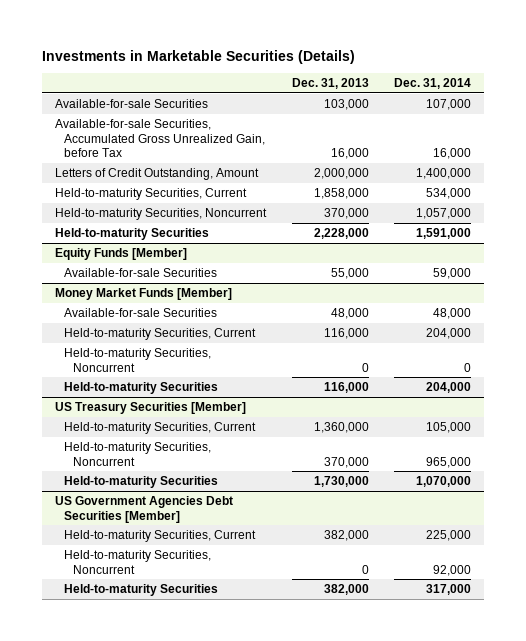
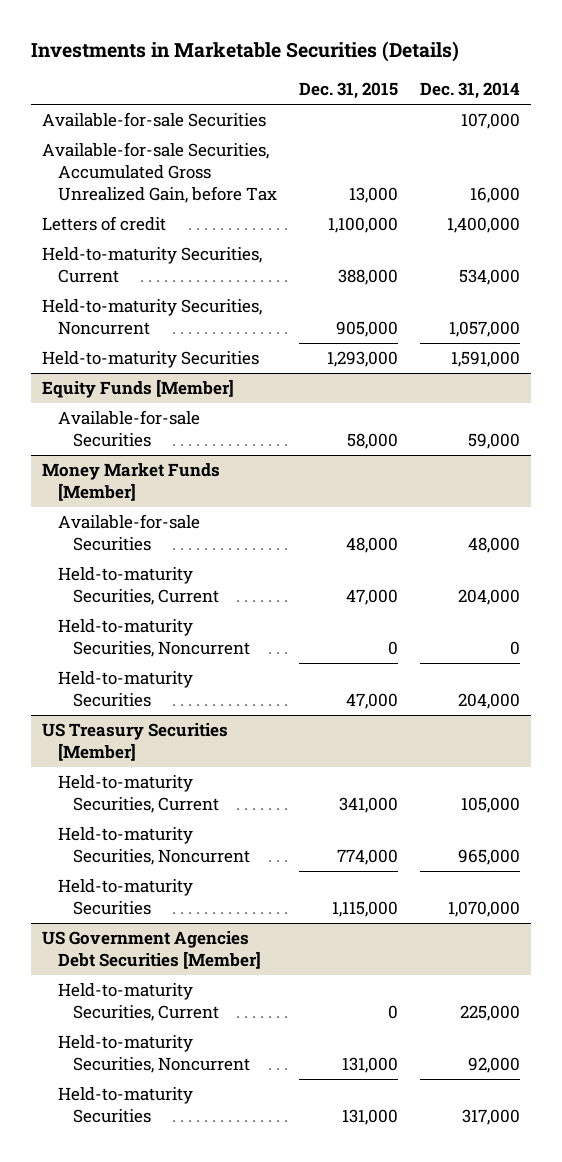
[291,77,369,89] Dec. 31, 2013 -> none
none -> [298,82,398,100] Dec. 31, 2015
[54,168,259,181] Letters of Credit Outstanding, Amount -> [41,216,166,232] Letters of credit

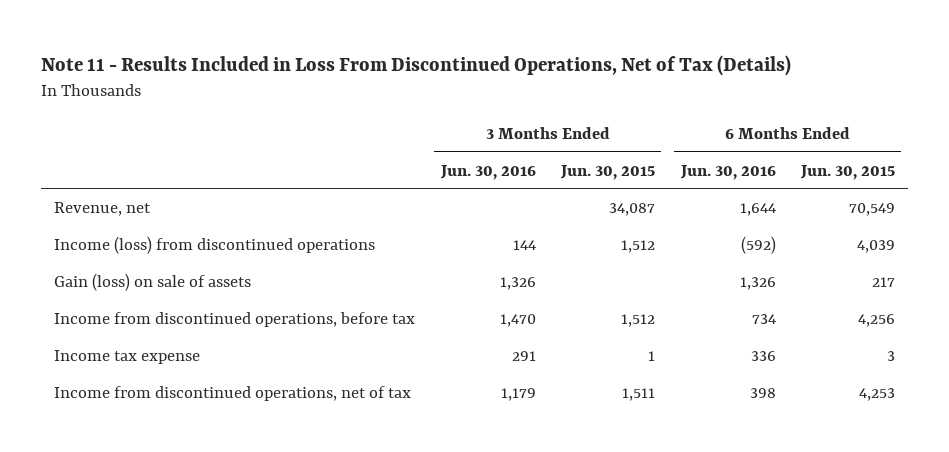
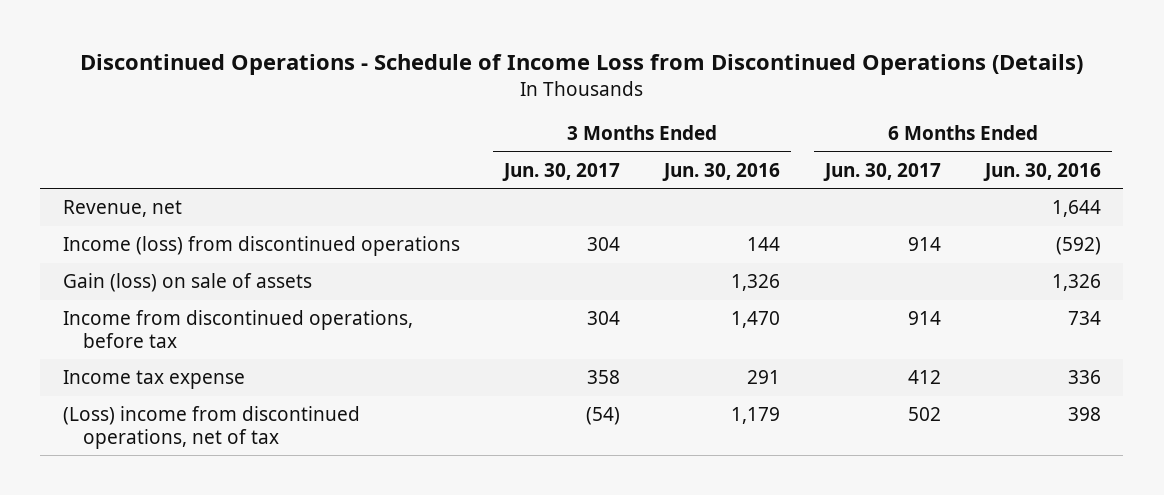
[41,54,792,76] Note 11 - Results Included in Loss From Discontinued Operations, Net of Tax (Details) -> [79,54,1083,76] Discontinued Operations - Schedule of Income Loss from Discontinued Operations (Details)
[560,164,656,180] Jun. 30, 2015 -> none
[800,164,896,180] Jun. 30, 2015 -> none
none -> [501,162,620,181] Jun. 30, 2017
none -> [822,162,941,181] Jun. 30, 2017
[54,385,412,401] Income from discontinued operations, net of tax -> [62,406,360,449] (Loss) income from discontinued operations, net of tax

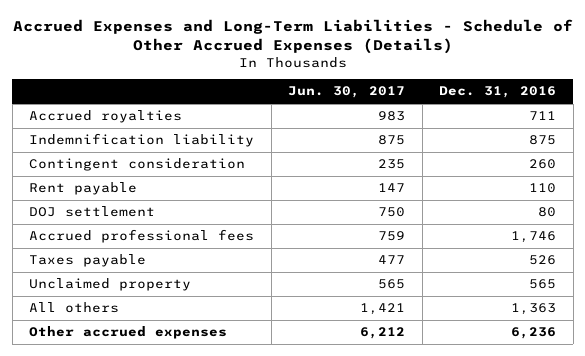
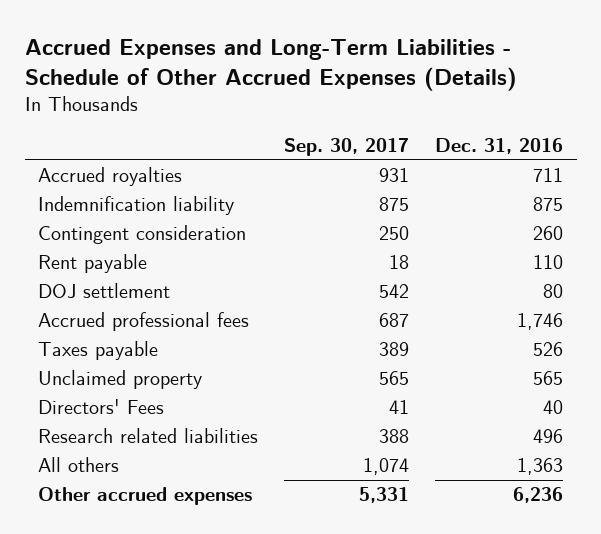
[288,86,406,99] Jun. 30, 2017 -> none
none -> [284,138,410,157] Sep. 30, 2017
none -> [37,399,164,415] Directors' Fees
none -> [37,428,258,444] Research related liabilities

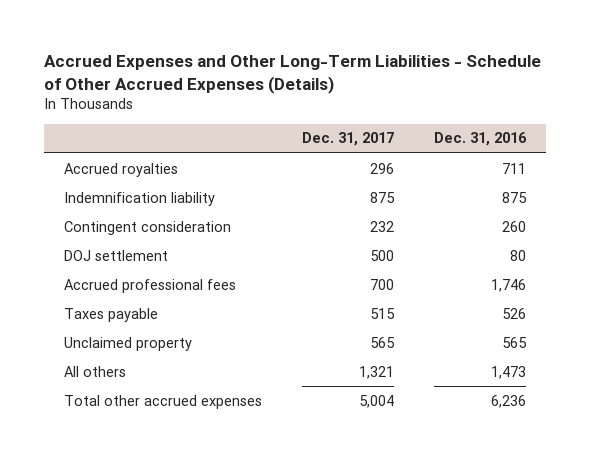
[24,38,517,92] Accrued Expenses and Long-Term Liabilities - Schedule of Other Accrued Expenses (Details) -> [44,54,542,94] Accrued Expenses and Other Long-Term Liabilities - Schedule of Other Accrued Expenses (Details)
[284,138,410,157] Sep. 30, 2017 -> none
none -> [302,132,395,147] Dec. 31, 2017
[37,254,147,274] Rent payable -> none
[37,399,164,415] Directors' Fees -> none
[37,428,258,444] Research related liabilities -> none
[517,458,564,476] 1,363 -> [491,365,527,379] 1,473
[37,487,252,506] Other accrued expenses -> [64,394,263,409] Total other accrued expenses

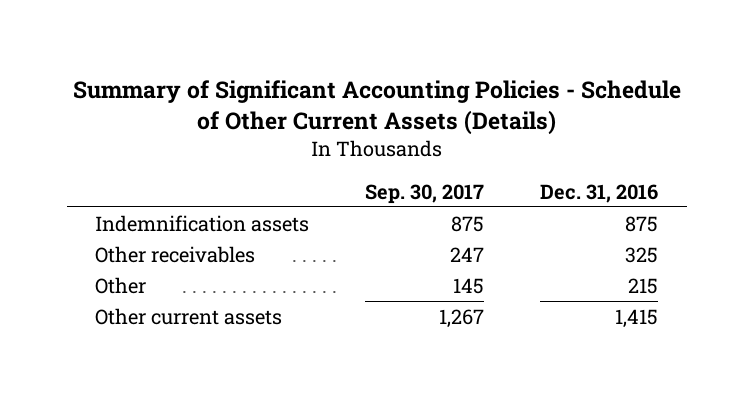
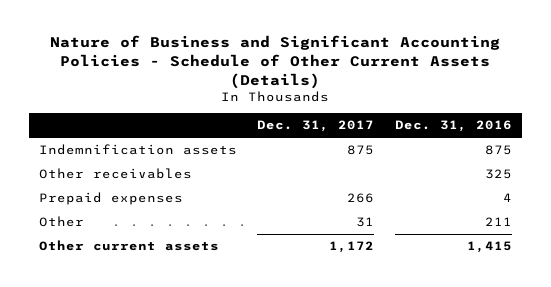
[72,79,681,135] Summary of Significant Accounting Policies - Schedule of Other Current Assets (Details) -> [50,35,501,89] Nature of Business and Significant Accounting Policies - Schedule of Other Current Assets (Details)
[365,183,485,204] Sep. 30, 2017 -> none
none -> [257,120,375,133] Dec. 31, 2017
none -> [38,192,183,206] Prepaid expenses
[628,277,659,294] 215 -> [485,217,513,227] 211

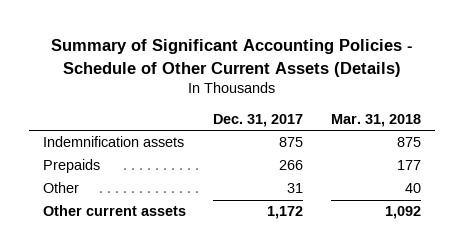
[50,35,501,89] Nature of Business and Significant Accounting Policies - Schedule of Other Current Assets (Details) -> [50,39,413,77] Summary of Significant Accounting Policies - Schedule of Other Current Assets (Details)
[395,120,513,133] Dec. 31, 2016 -> none
none -> [331,114,422,128] Mar. 31, 2018
[38,168,192,180] Other receivables -> none
[38,192,183,206] Prepaid expenses -> [42,159,100,174] Prepaids

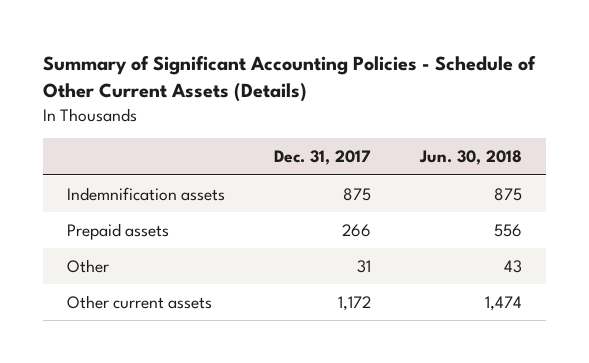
[331,114,422,128] Mar. 31, 2018 -> none
none -> [418,150,522,166] Jun. 30, 2018
[42,159,100,174] Prepaids -> [67,222,170,240] Prepaid assets

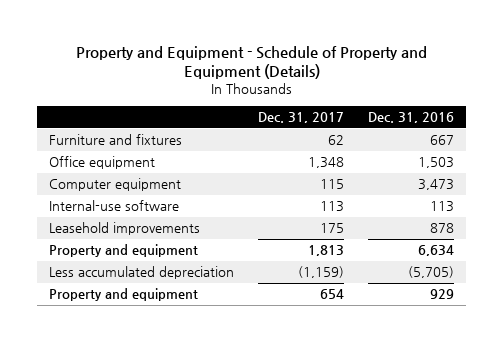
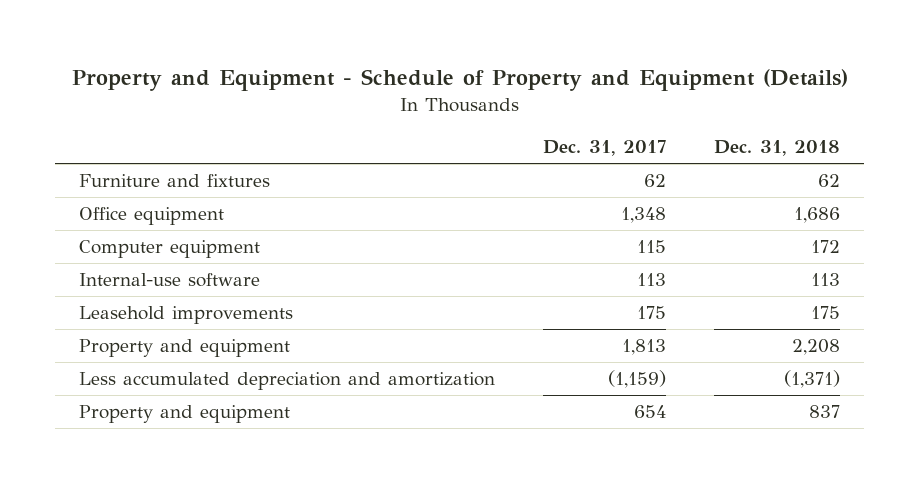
[368,112,455,124] Dec. 31, 2016 -> none
none -> [714,140,841,157] Dec. 31, 2018
[49,266,235,280] Less accumulated depreciation -> [79,372,496,391] Less accumulated depreciation and amortization

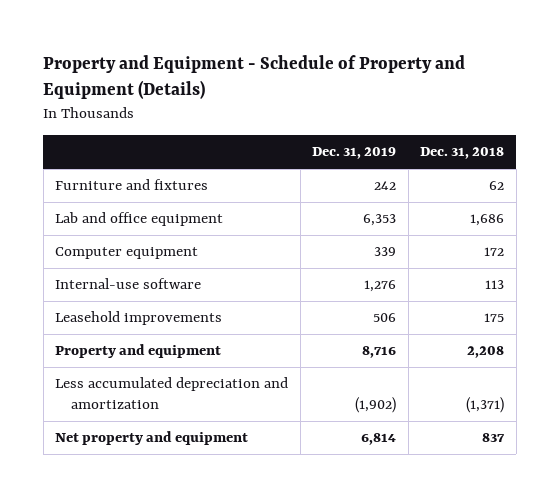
[543,140,667,157] Dec. 31, 2017 -> none
none -> [312,147,397,160] Dec. 31, 2019
[79,207,225,226] Office equipment -> [55,212,224,227] Lab and office equipment
[79,405,291,424] Property and equipment -> [55,431,249,446] Net property and equipment

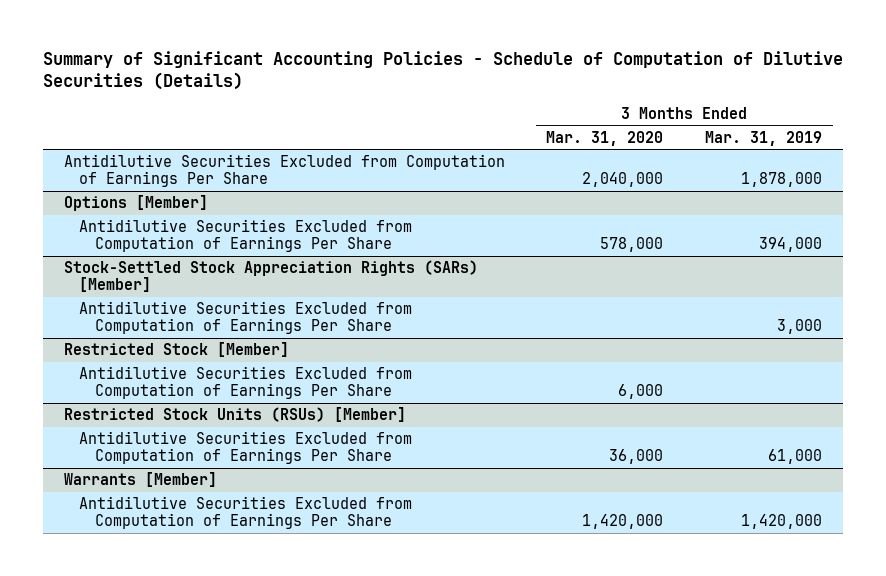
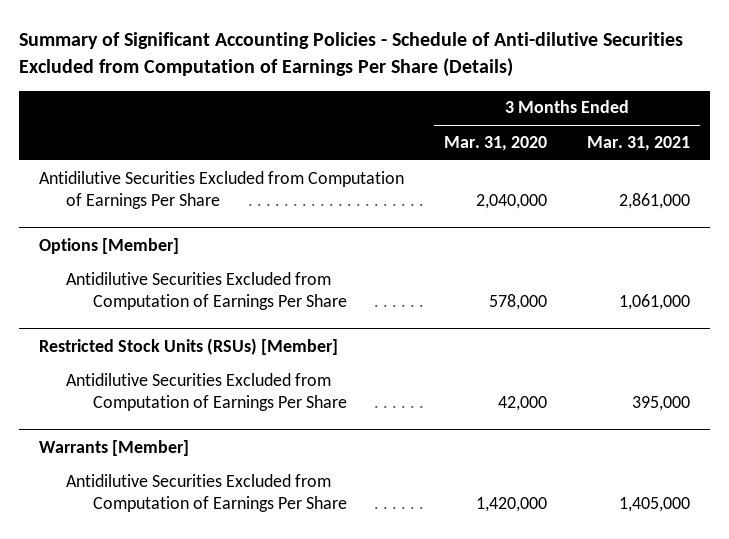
[42,50,843,91] Summary of Significant Accounting Policies - Schedule of Computation of Dilutive Securities (Details) -> [18,31,683,78] Summary of Significant Accounting Policies - Schedule of Anti-dilutive Securities Excluded from Computation of Earnings Per Share (Details)
[705,130,823,146] Mar. 31, 2019 -> none
none -> [586,135,690,151] Mar. 31, 2021
[63,260,478,293] Stock-Settled Stock Appreciation Rights (SARs) [Member] -> none
[79,301,413,335] Antidilutive Securities Excluded from Computation of Earnings Per Share -> none
[63,342,289,358] Restricted Stock [Member] -> none
[79,366,413,400] Antidilutive Securities Excluded from Computation of Earnings Per Share -> none
[609,449,664,465] 36,000 -> [497,395,547,411] 42,000

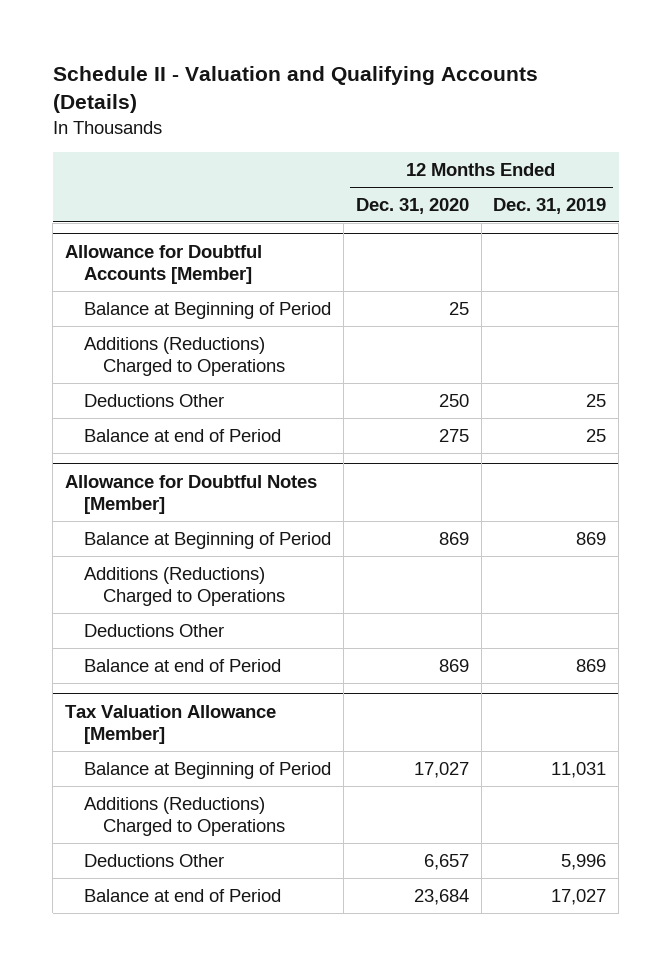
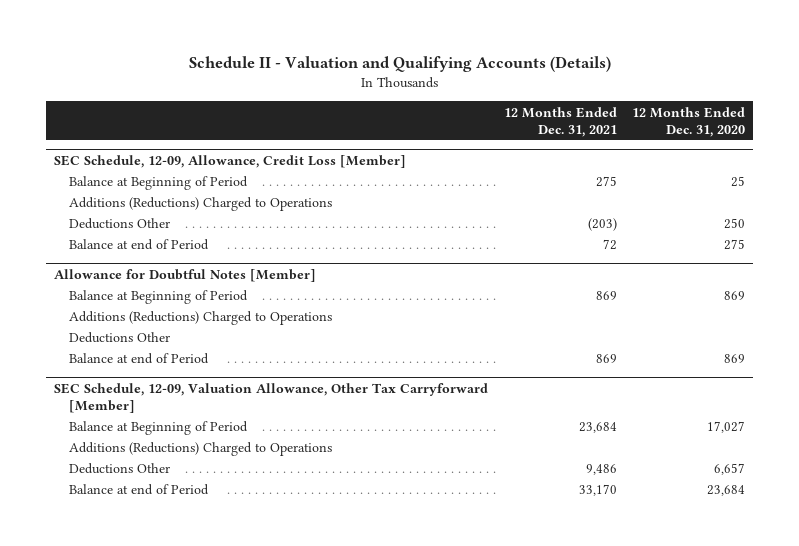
[493,197,607,214] Dec. 31, 2019 -> none
none -> [503,106,617,137] 12 Months Ended Dec. 31, 2021
[64,244,262,284] Allowance for Doubtful Accounts [Member] -> [53,154,406,168] SEC Schedule, 12-09, Allowance, Credit Loss [Member]
[64,704,276,744] Tax Valuation Allowance [Member] -> [53,382,488,413] SEC Schedule, 12-09, Valuation Allowance, Other Tax Carryforward [Member]

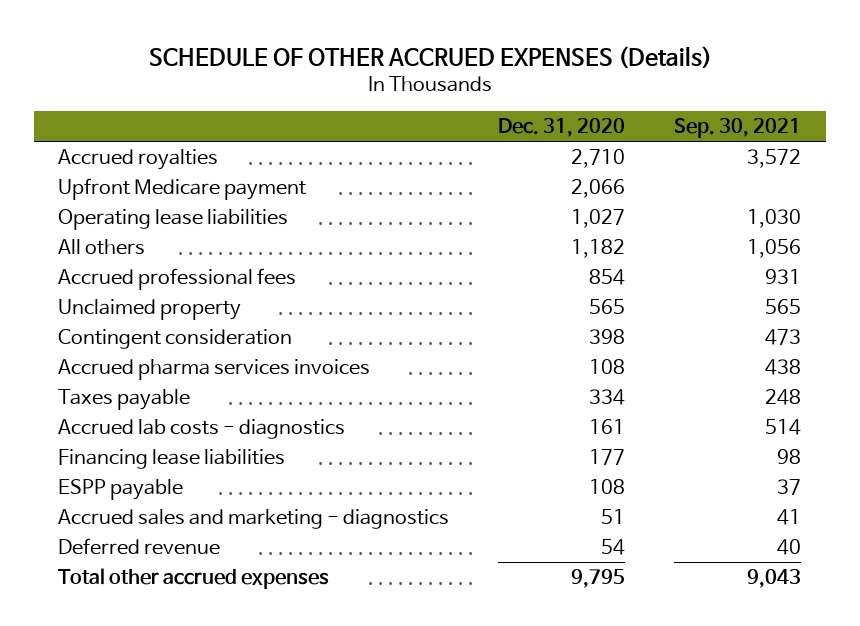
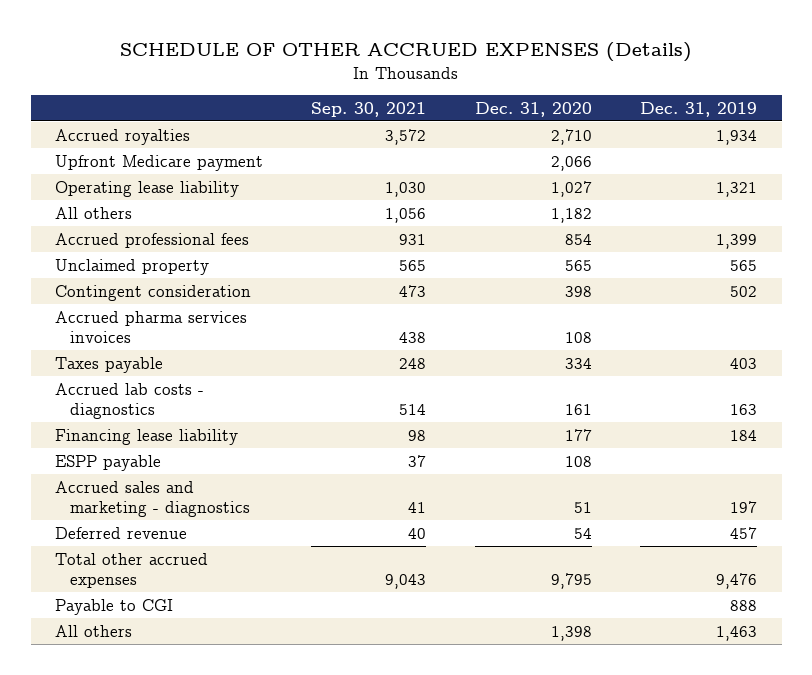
none -> [640,101,758,117] Dec. 31, 2019
[58,209,289,231] Operating lease liabilities -> [54,180,239,197] Operating lease liability
[58,449,286,470] Financing lease liabilities -> [54,428,238,445] Financing lease liability
none -> [54,598,173,615] Payable to CGI
none -> [54,624,132,637] All others

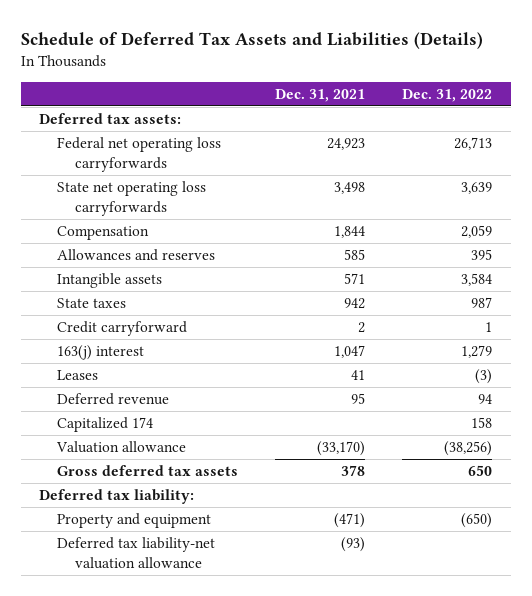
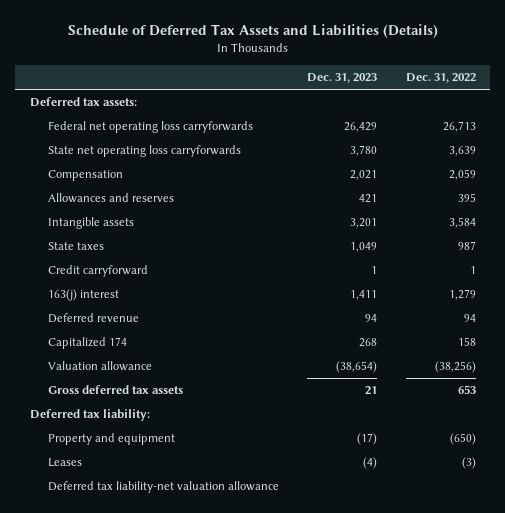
[275,88,366,102] Dec. 31, 2021 -> none
none -> [307,73,378,84] Dec. 31, 2023
[468,465,493,477] 650 -> [457,385,476,395] 653
[57,370,99,381] Leases -> [47,458,82,468] Leases

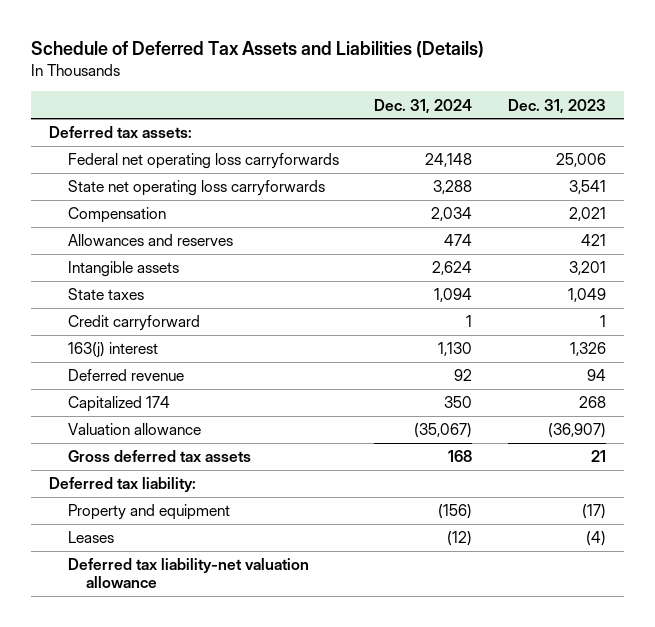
[405,73,476,84] Dec. 31, 2022 -> none
none -> [374,98,473,114] Dec. 31, 2024
[344,122,378,133] 26,429 -> [555,153,606,168] 25,006
[350,145,378,157] 3,780 -> [568,180,606,195] 3,541
[350,290,378,301] 1,411 -> [569,342,606,357] 1,326
[336,361,378,374] (38,654) -> [547,423,606,439] (36,907)

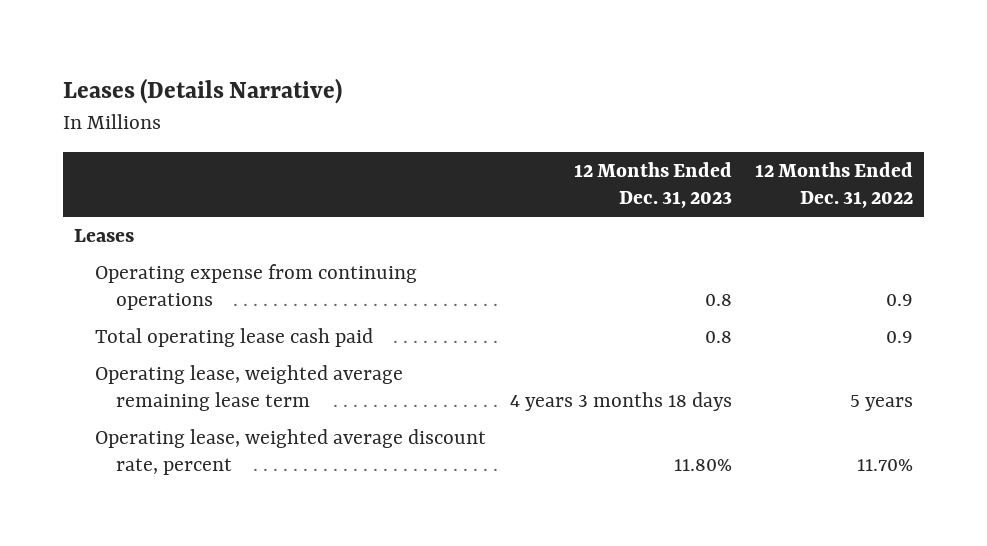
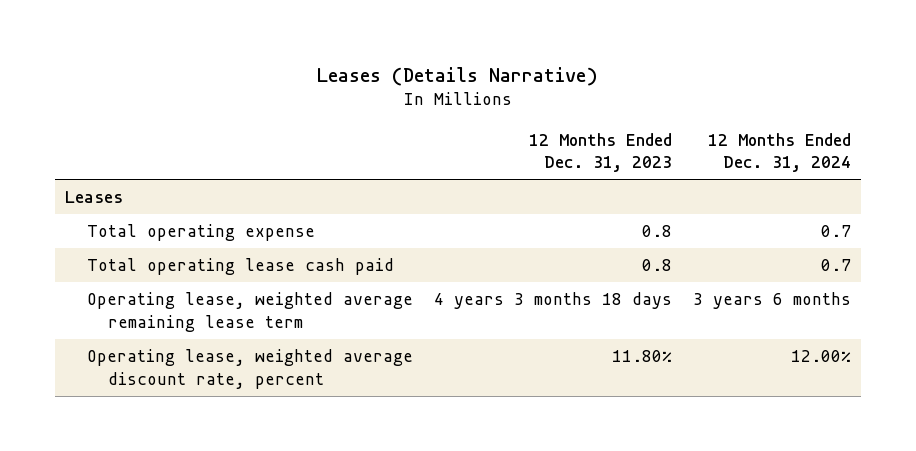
[754,162,913,209] 12 Months Ended Dec. 31, 2022 -> none
none -> [707,132,851,173] 12 Months Ended Dec. 31, 2024
[95,263,418,311] Operating expense from continuing operations -> [86,224,315,242] Total operating expense

